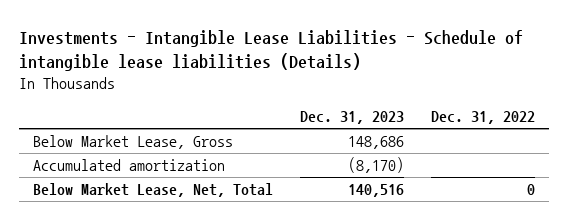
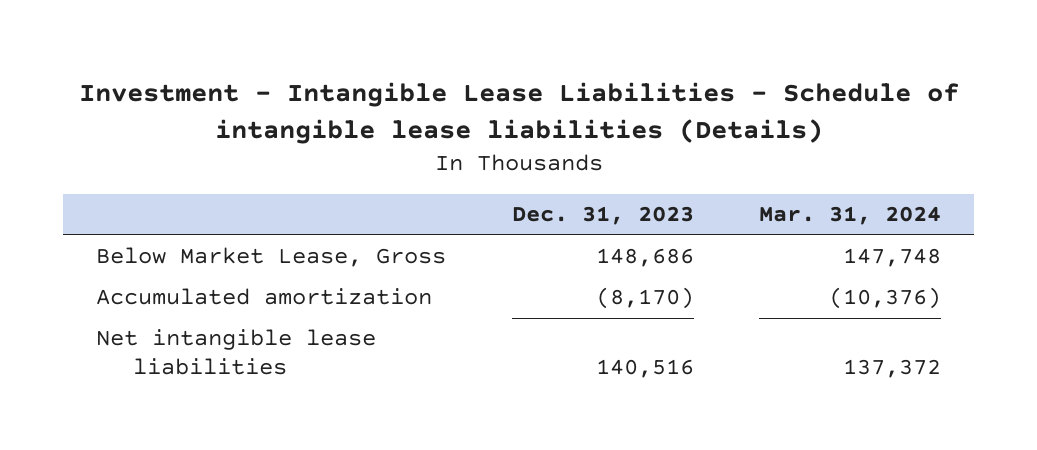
[18,30,523,72] Investments - Intangible Lease Liabilities - Schedule of intangible lease liabilities (Details) -> [78,81,959,144] Investment - Intangible Lease Liabilities - Schedule of intangible lease liabilities (Details)
[430,111,535,125] Dec. 31, 2022 -> none
none -> [759,206,942,226] Mar. 31, 2024
[32,183,273,198] Below Market Lease, Net, Total -> [96,329,377,375] Net intangible lease liabilities

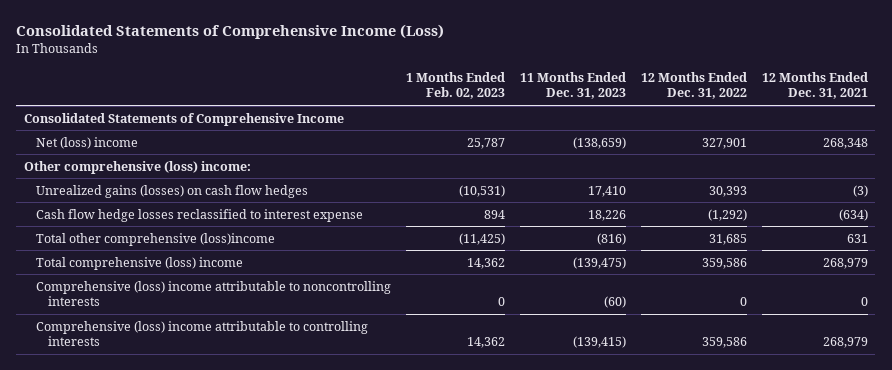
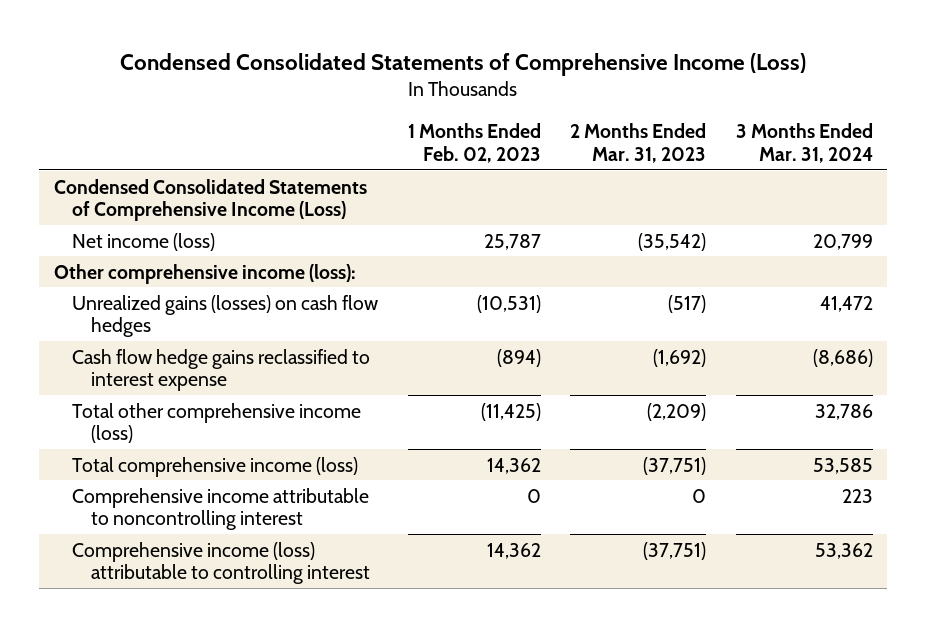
[16,23,445,39] Consolidated Statements of Comprehensive Income (Loss) -> [120,52,807,76] Condensed Consolidated Statements of Comprehensive Income (Loss)
[519,71,626,100] 11 Months Ended Dec. 31, 2023 -> none
[640,71,747,100] 12 Months Ended Dec. 31, 2022 -> none
[761,71,868,100] 12 Months Ended Dec. 31, 2021 -> none
none -> [570,123,707,164] 2 Months Ended Mar. 31, 2023
none -> [735,123,873,164] 3 Months Ended Mar. 31, 2024
[23,112,344,126] Consolidated Statements of Comprehensive Income -> [53,178,367,222] Condensed Consolidated Statements of Comprehensive Income (Loss)
[35,136,138,149] Net (loss) income -> [72,232,216,251] Net income (loss)
[23,160,251,174] Other comprehensive (loss) income: -> [53,263,356,284] Other comprehensive income (loss):
[35,208,363,222] Cash flow hedge losses reclassified to interest expense -> [72,348,371,392] Cash flow hedge gains reclassified to interest expense
[483,209,505,219] 894 -> [496,348,541,367] (894)
[35,232,275,246] Total other comprehensive (loss)income -> [72,402,362,444] Total other comprehensive income (loss)
[35,256,243,270] Total comprehensive (loss) income -> [72,456,359,477] Total comprehensive income (loss)
[35,280,391,307] Comprehensive (loss) income attributable to noncontrolling interests -> [72,487,370,531] Comprehensive income attributable to noncontrolling interest
[35,320,368,347] Comprehensive (loss) income attributable to controlling interests -> [72,541,370,585] Comprehensive income (loss) attributable to controlling interest

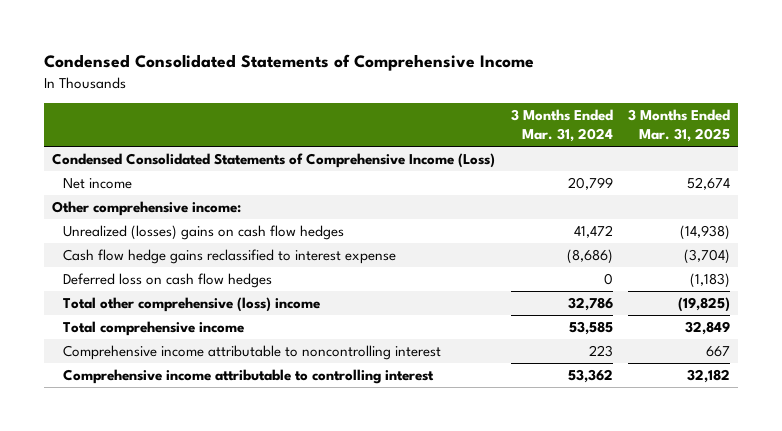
[120,52,807,76] Condensed Consolidated Statements of Comprehensive Income (Loss) -> [44,54,535,72] Condensed Consolidated Statements of Comprehensive Income
[407,123,541,164] 1 Months Ended Feb. 02, 2023 -> none
[570,123,707,164] 2 Months Ended Mar. 31, 2023 -> none
none -> [628,108,731,142] 3 Months Ended Mar. 31, 2025
[72,232,216,251] Net income (loss) -> [63,178,133,190] Net income
[53,263,356,284] Other comprehensive income (loss): -> [52,201,242,217] Other comprehensive income:
[72,294,379,338] Unrealized gains (losses) on cash flow hedges -> [63,225,345,241] Unrealized (losses) gains on cash flow hedges
none -> [63,273,273,289] Deferred loss on cash flow hedges
[72,402,362,444] Total other comprehensive income (loss) -> [63,297,321,313] Total other comprehensive (loss) income
[72,456,359,477] Total comprehensive income (loss) -> [63,321,245,337] Total comprehensive income
[72,541,370,585] Comprehensive income (loss) attributable to controlling interest -> [63,369,435,385] Comprehensive income attributable to controlling interest

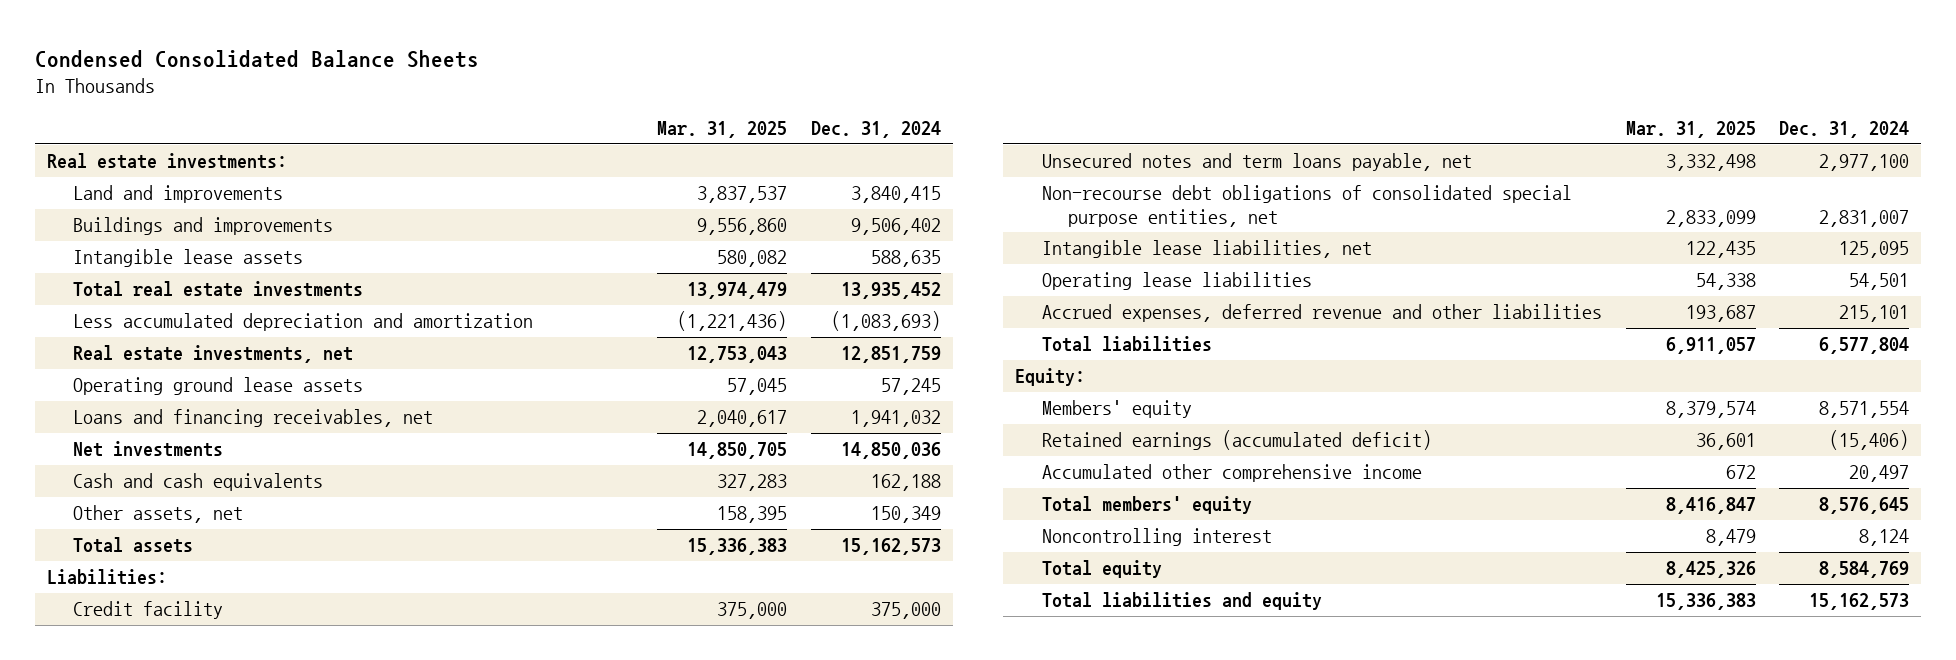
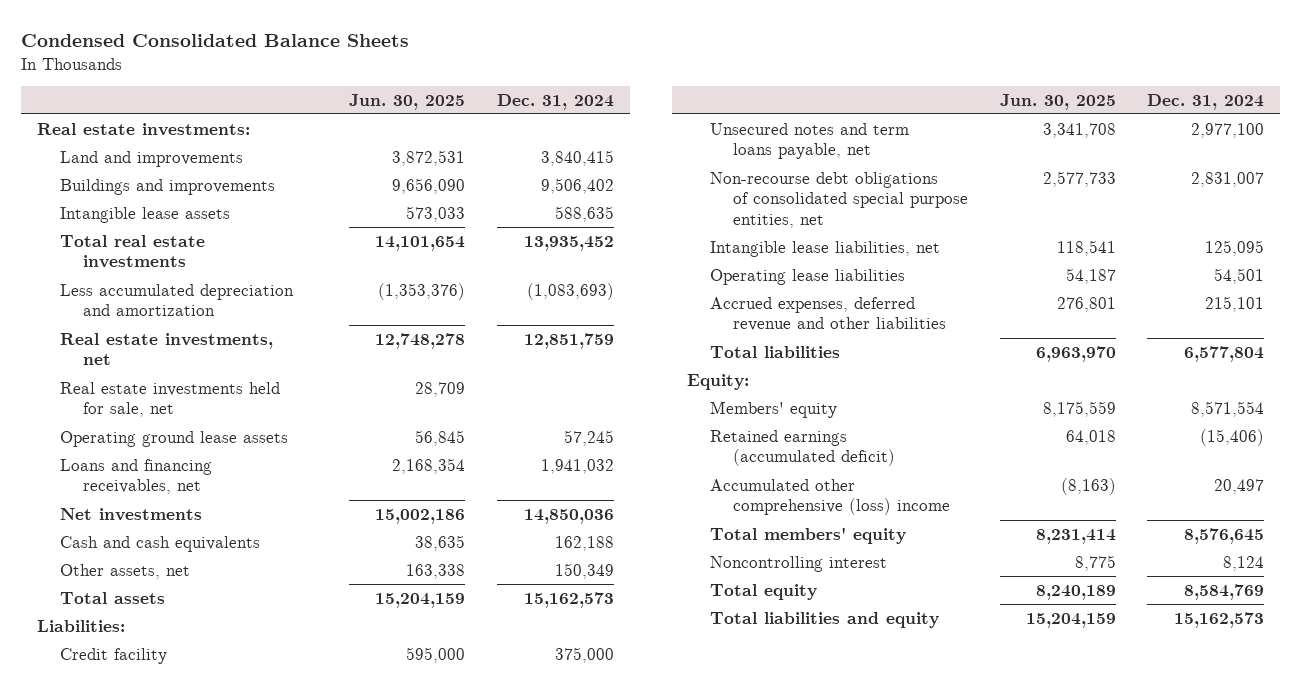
[657,121,788,139] Mar. 31, 2025 -> none
none -> [349,93,466,110] Jun. 30, 2025
none -> [59,381,280,418] Real estate investments held for sale, net
[1041,464,1422,483] Accumulated other comprehensive income -> [710,478,951,516] Accumulated other comprehensive (loss) income

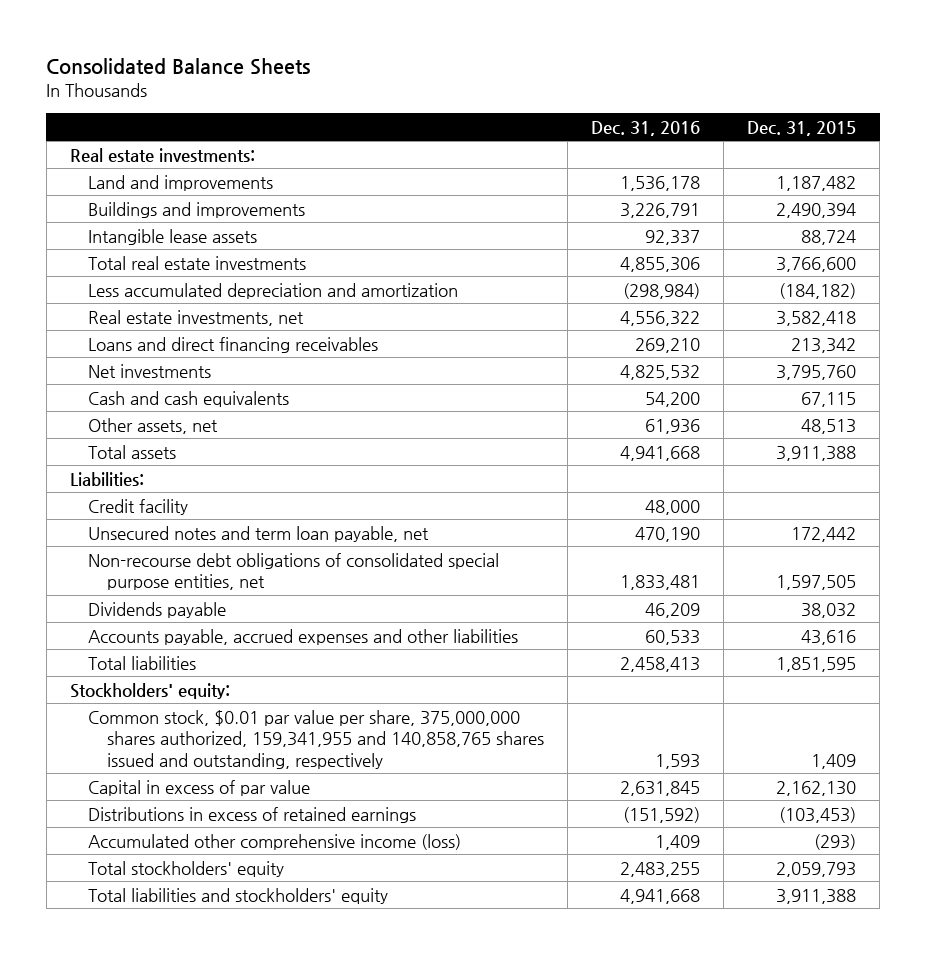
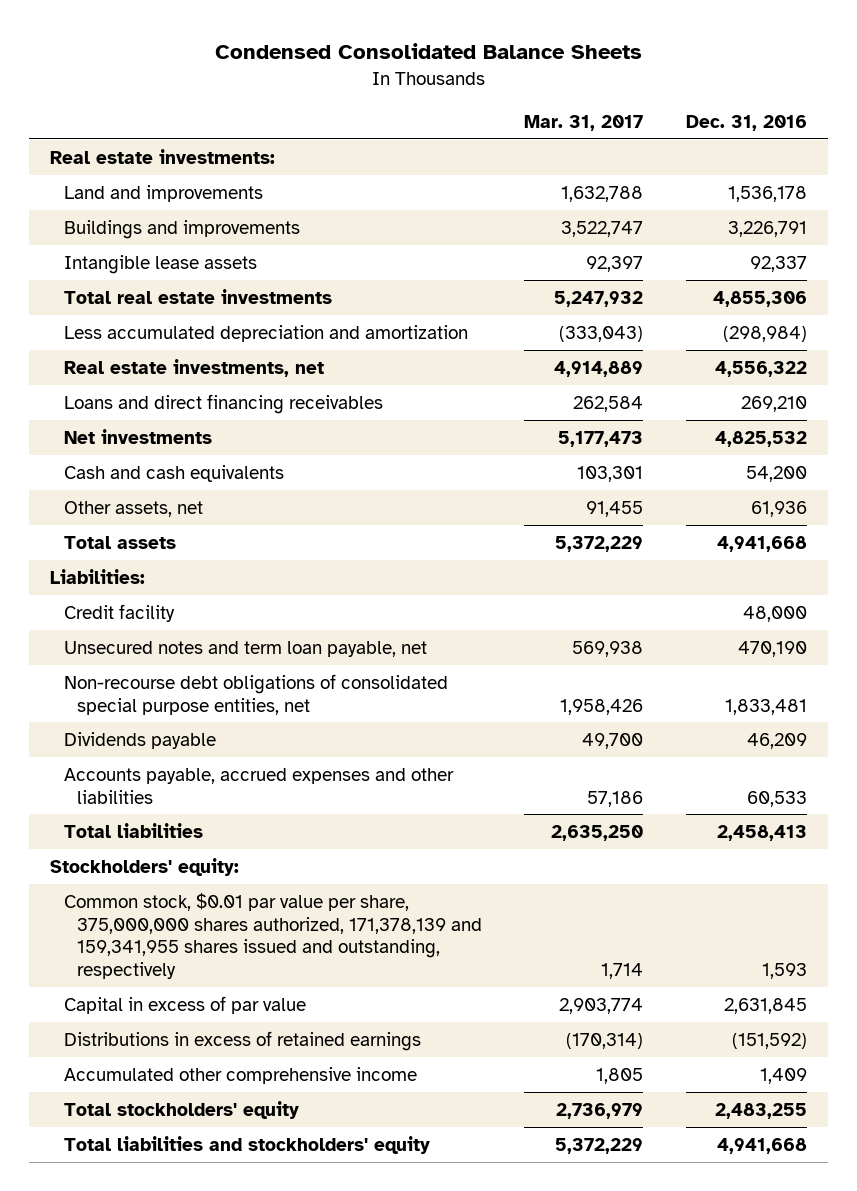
[46,57,311,75] Consolidated Balance Sheets -> [214,43,642,60] Condensed Consolidated Balance Sheets
[747,120,857,136] Dec. 31, 2015 -> none
none -> [524,115,644,132] Mar. 31, 2017
[88,709,545,769] Common stock, $0.01 par value per share, 375,000,000 shares authorized, 159,341,955 and 140,858,765 shares issued and outstanding, respectively -> [63,892,483,979] Common stock, $0.01 par value per share, 375,000,000 shares authorized, 171,378,139 and 159,341,955 shares issued and outstanding, respectively
[88,833,462,850] Accumulated other comprehensive income (loss) -> [63,1066,417,1084] Accumulated other comprehensive income

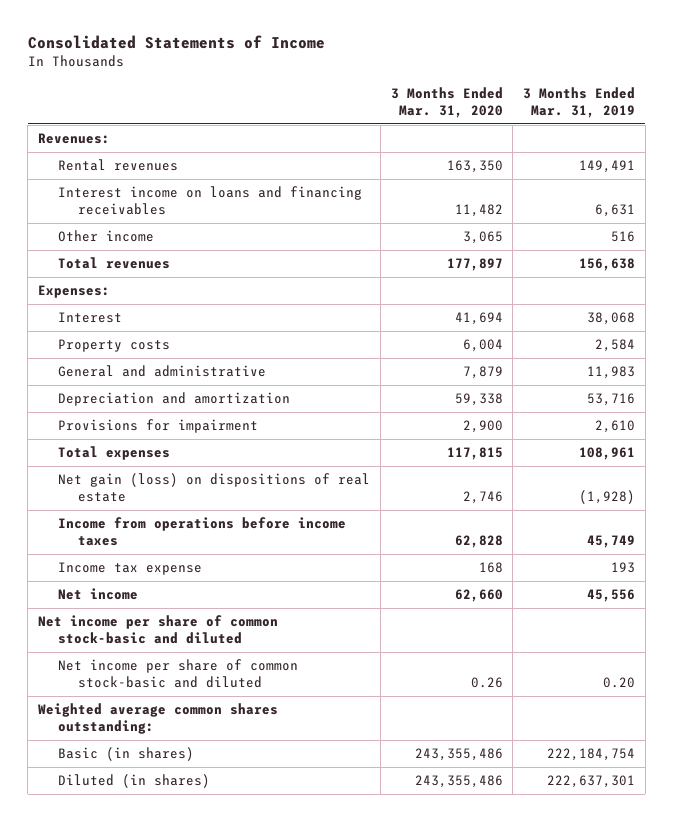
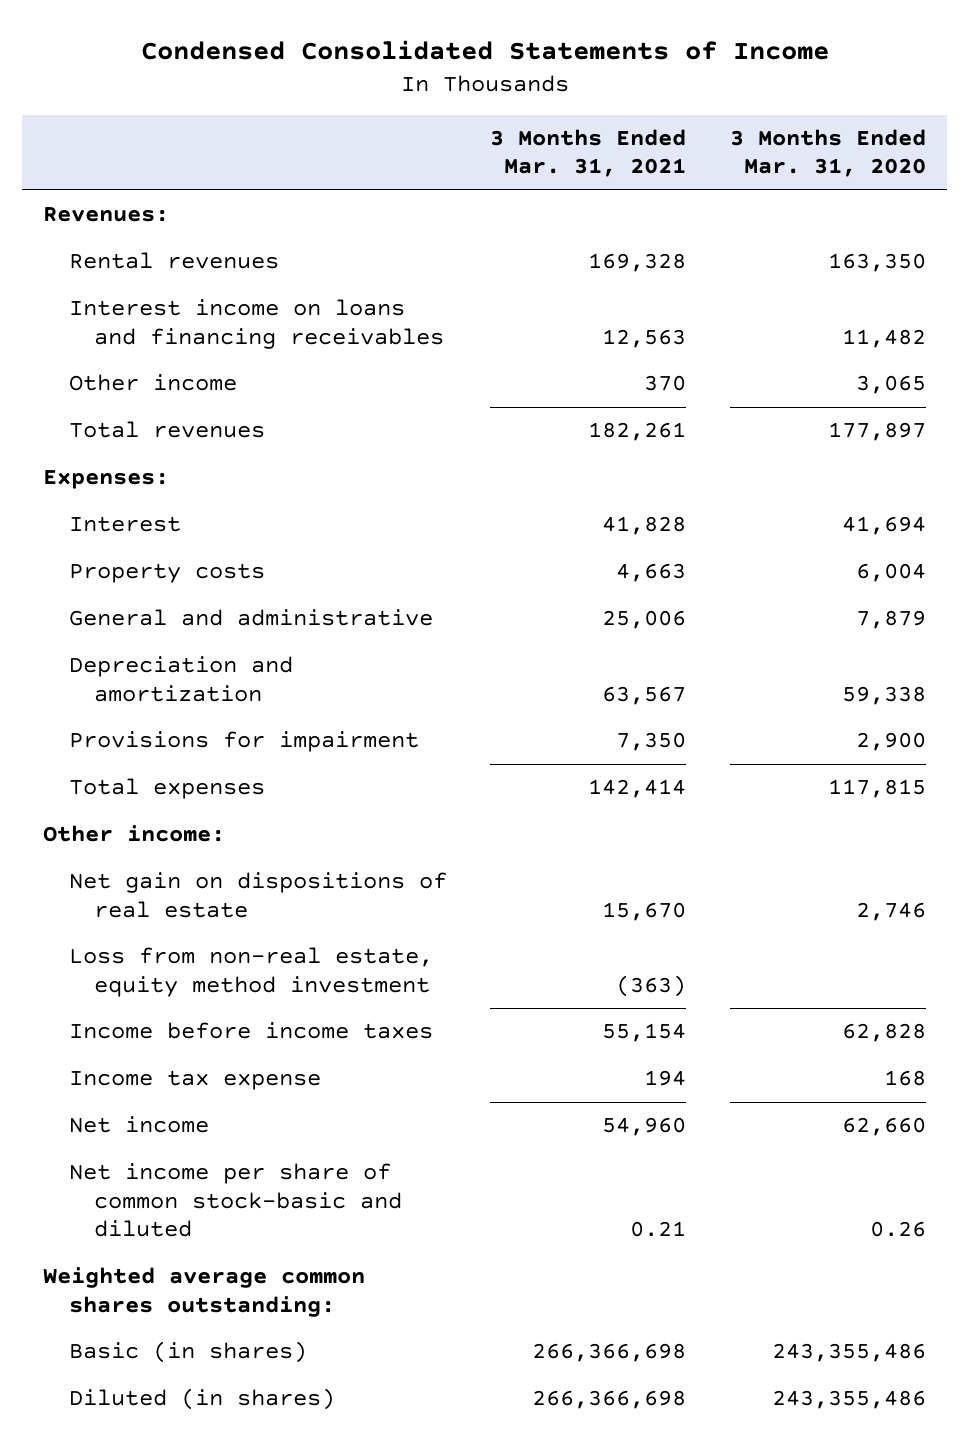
[27,35,325,50] Consolidated Statements of Income -> [140,39,829,60] Condensed Consolidated Statements of Income
[523,86,636,119] 3 Months Ended Mar. 31, 2019 -> none
none -> [490,128,687,178] 3 Months Ended Mar. 31, 2021
none -> [43,825,226,843] Other income:
[58,473,371,503] Net gain (loss) on dispositions of real estate -> [68,872,447,918] Net gain on dispositions of real estate
none -> [68,947,433,997] Loss from non-real estate, equity method investment
[58,517,347,547] Income from operations before income taxes -> [68,1022,433,1040] Income before income taxes
[37,615,278,645] Net income per share of common stock-basic and diluted -> none

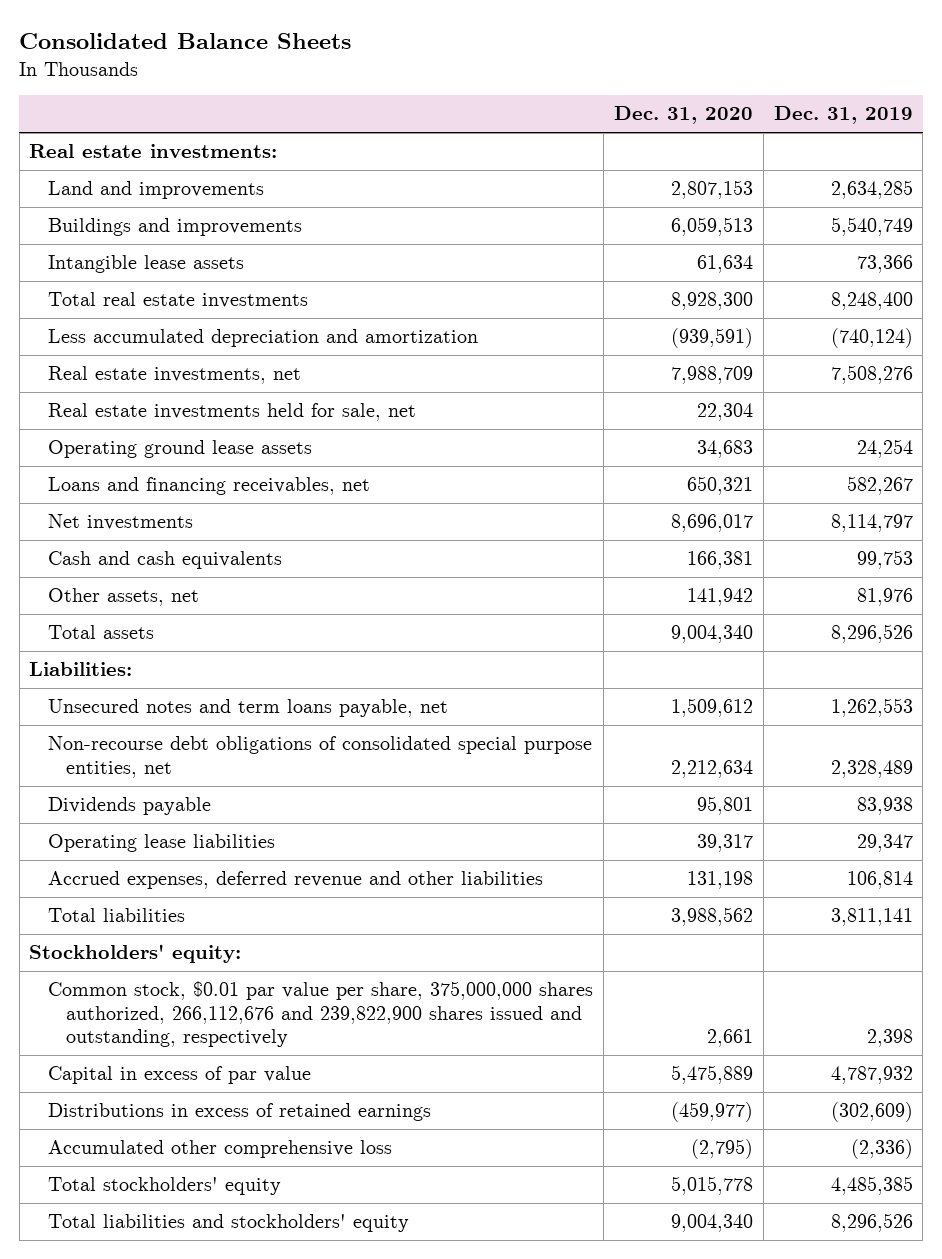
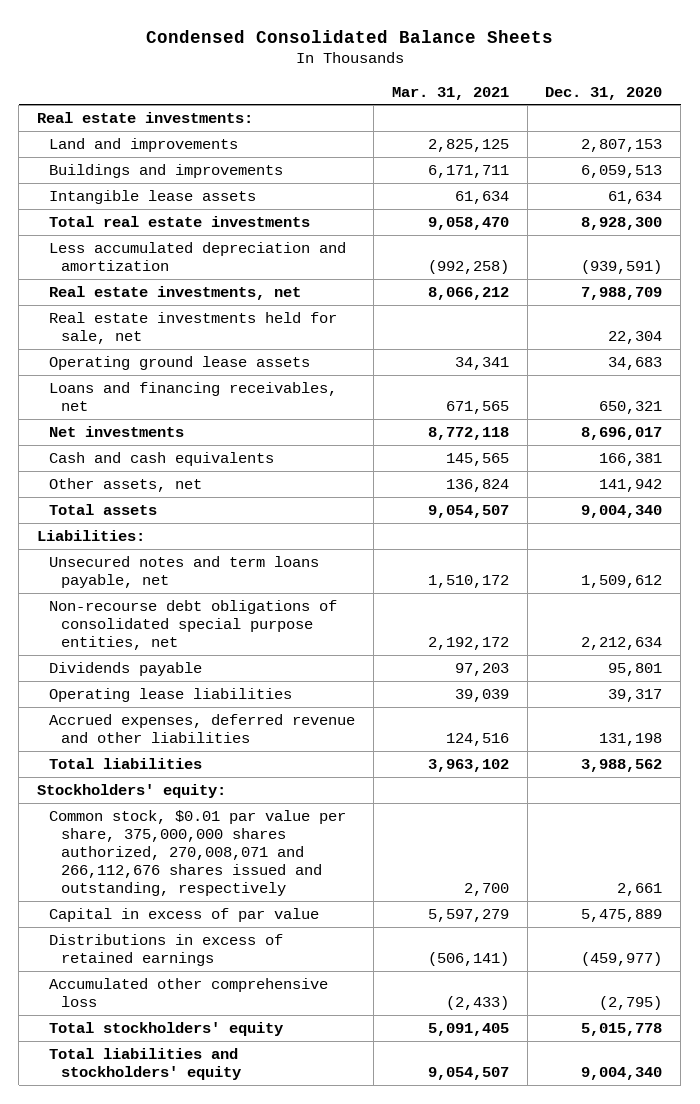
[19,33,352,50] Consolidated Balance Sheets -> [145,29,553,43] Condensed Consolidated Balance Sheets
[773,106,913,125] Dec. 31, 2019 -> none
none -> [391,86,509,100] Mar. 31, 2021
[47,981,593,1047] Common stock, $0.01 par value per share, 375,000,000 shares authorized, 266,112,676 and 239,822,900 shares issued and outstanding, respectively -> [49,809,347,897] Common stock, $0.01 par value per share, 375,000,000 shares authorized, 270,008,071 and 266,112,676 shares issued and outstanding, respectively

